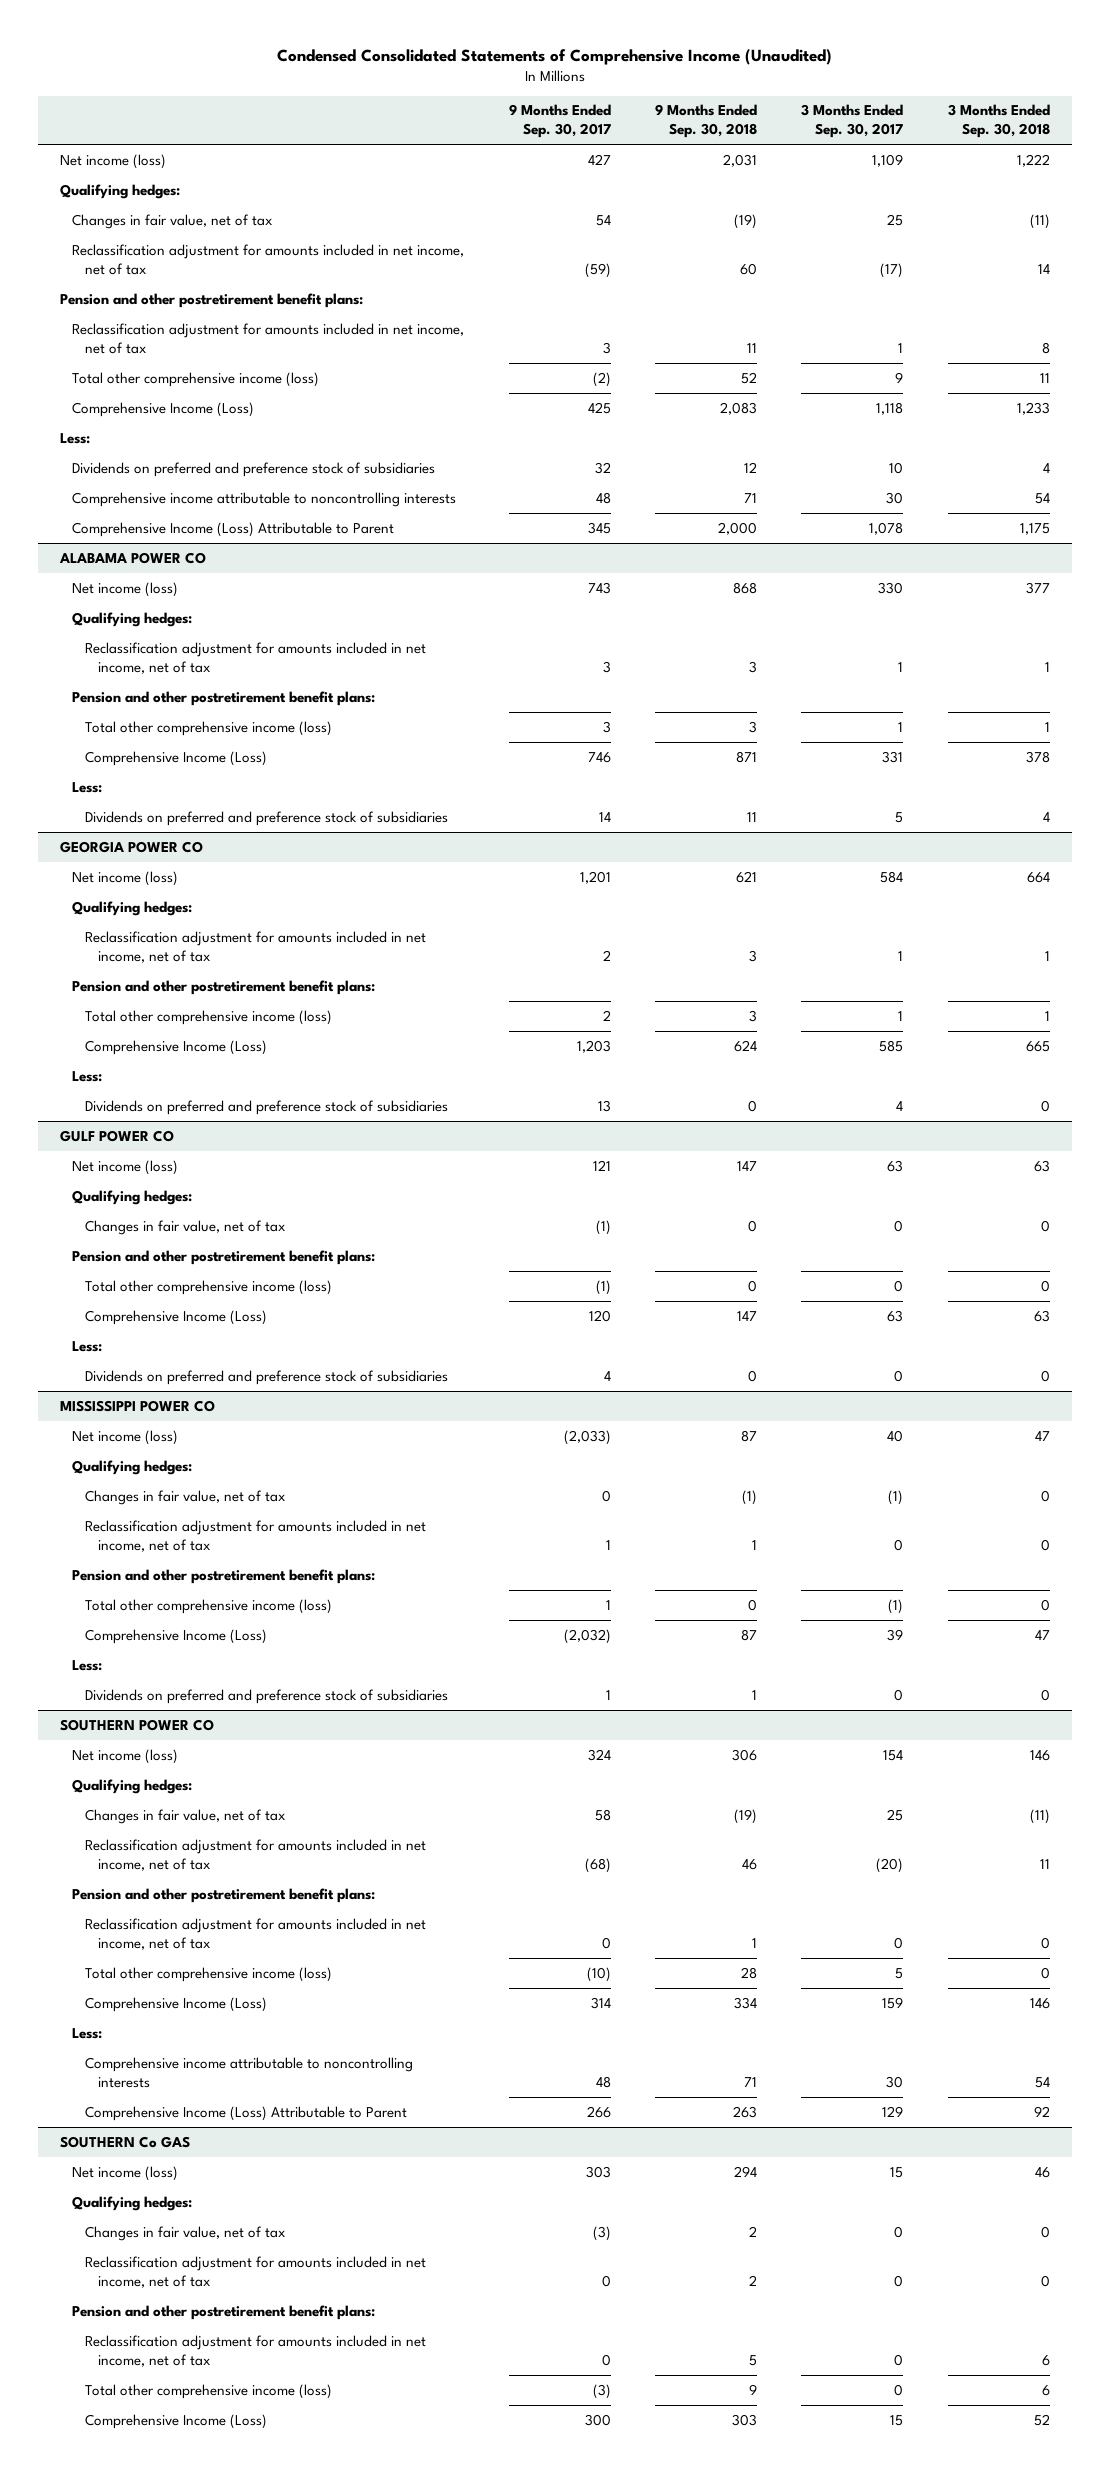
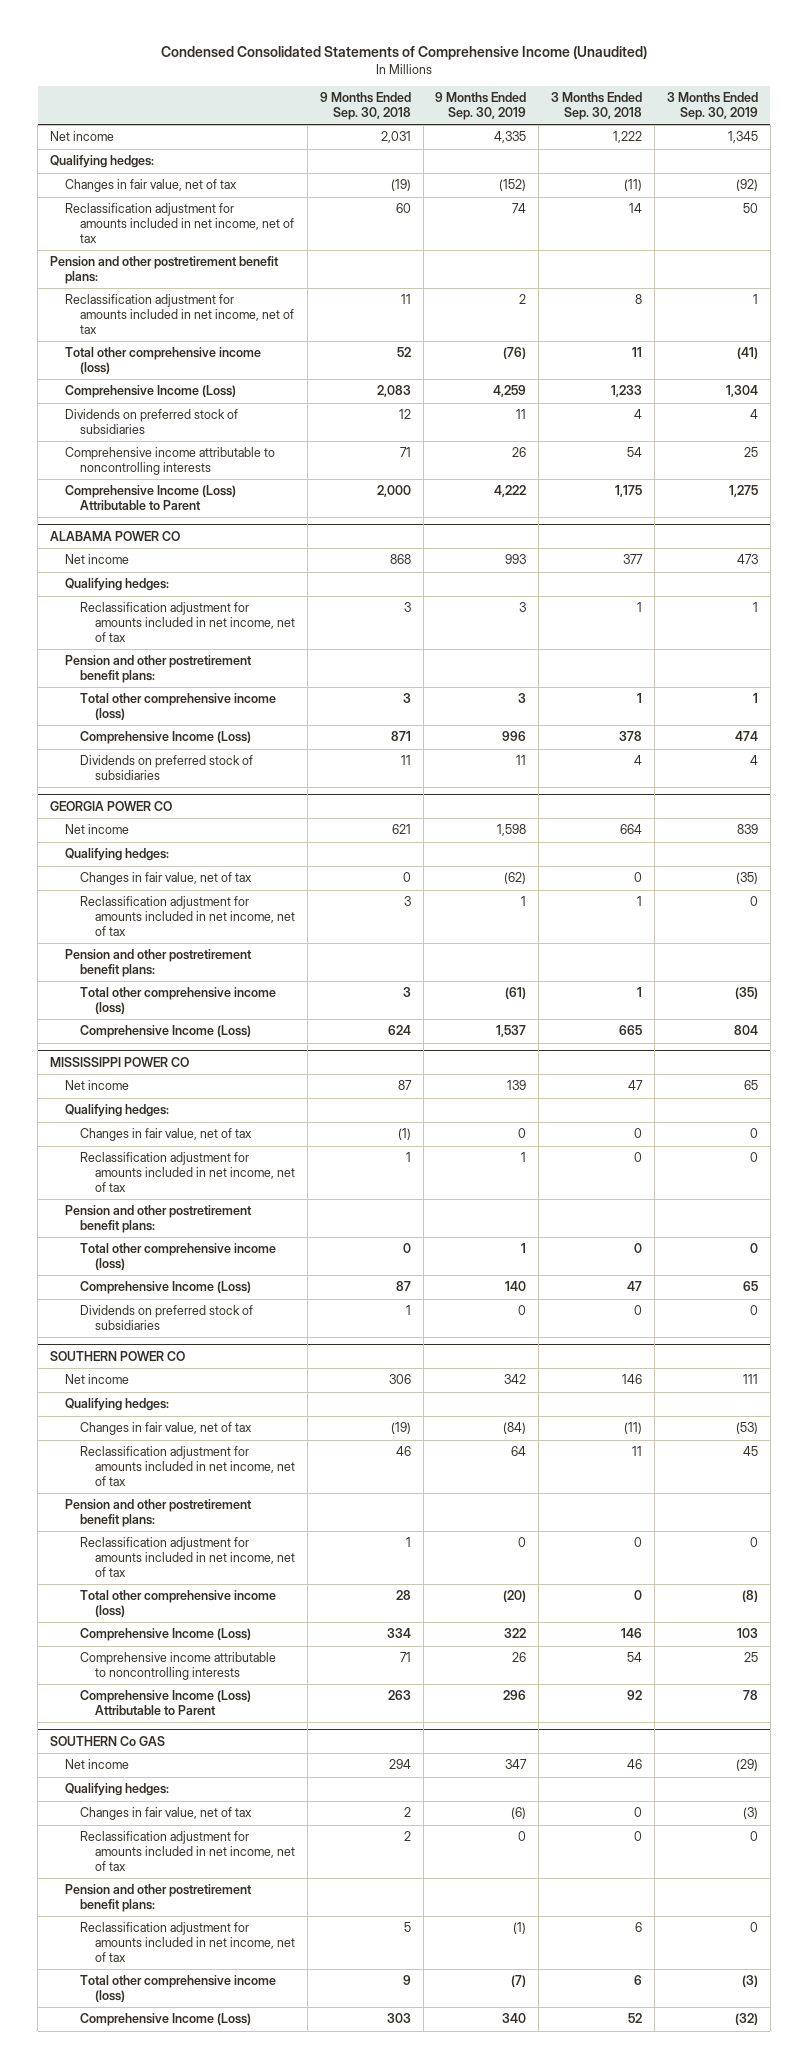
[508,104,611,139] 9 Months Ended Sep. 30, 2017 -> none
[801,104,904,139] 3 Months Ended Sep. 30, 2017 -> none
none -> [435,92,527,120] 9 Months Ended Sep. 30, 2019
none -> [666,92,758,120] 3 Months Ended Sep. 30, 2019
[59,153,166,169] Net income (loss) -> [50,131,115,142] Net income
[59,432,90,444] Less: -> none
[72,461,436,477] Dividends on preferred and preference stock of subsidiaries -> [65,409,239,434] Dividends on preferred stock of subsidiaries
[72,581,179,597] Net income (loss) -> [65,554,130,565] Net income
[72,781,103,793] Less: -> none
[84,810,448,826] Dividends on preferred and preference stock of subsidiaries -> [80,755,254,780] Dividends on preferred stock of subsidiaries
[72,870,179,886] Net income (loss) -> [65,824,130,835] Net income
none -> [80,872,253,886] Changes in fair value, net of tax
[72,1070,103,1082] Less: -> none
[84,1099,448,1115] Dividends on preferred and preference stock of subsidiaries -> none
[59,1129,174,1142] GULF POWER CO -> none
[72,1159,179,1175] Net income (loss) -> none
[72,1189,193,1205] Qualifying hedges: -> none
[84,1219,286,1235] Changes in fair value, net of tax -> none
[72,1249,376,1265] Pension and other postretirement benefit plans: -> none
[84,1279,332,1295] Total other comprehensive income (loss) -> none
[84,1309,267,1325] Comprehensive Income (Loss) -> none
[72,1340,103,1352] Less: -> none
[84,1369,448,1385] Dividends on preferred and preference stock of subsidiaries -> none
[72,1429,179,1445] Net income (loss) -> [65,1080,130,1091] Net income
[72,1659,103,1671] Less: -> none
[84,1688,448,1704] Dividends on preferred and preference stock of subsidiaries -> [80,1305,254,1330] Dividends on preferred stock of subsidiaries
[72,1748,179,1764] Net income (loss) -> [65,1374,130,1385] Net income
[72,2027,103,2039] Less: -> none
[72,2165,179,2181] Net income (loss) -> [65,1759,130,1770] Net income

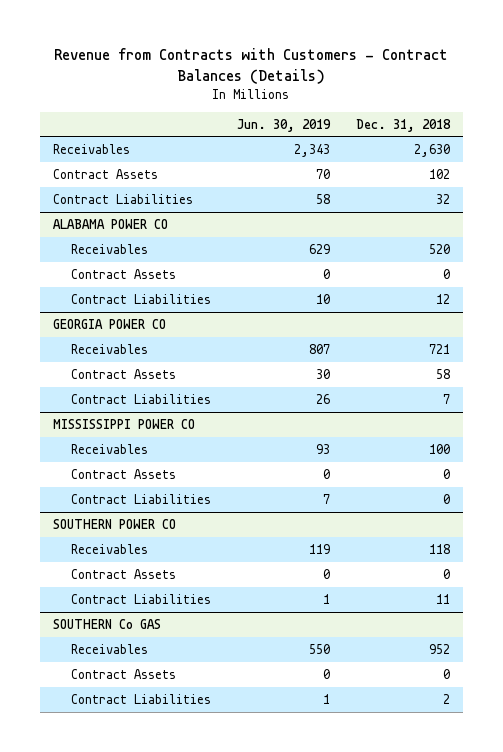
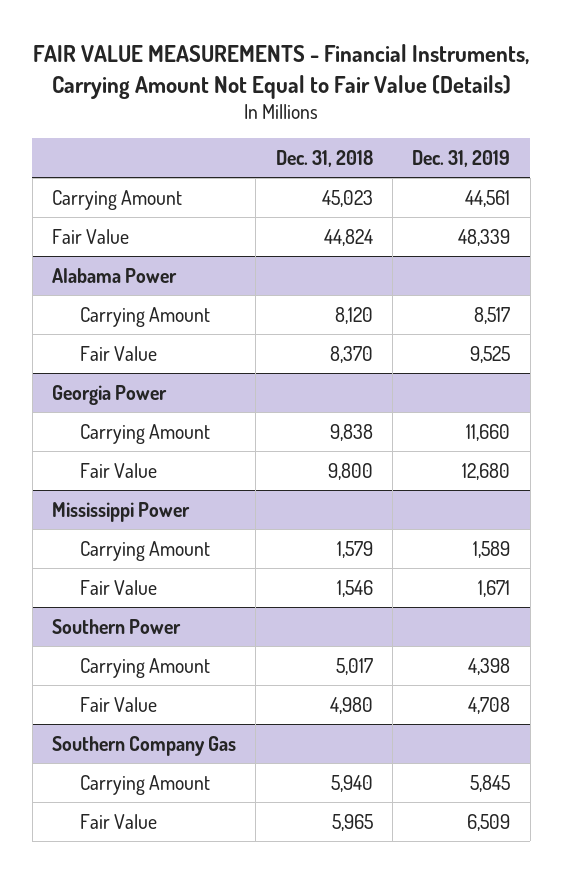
[54,48,449,84] Revenue from Contracts with Customers - Contract Balances (Details) -> [33,44,530,99] FAIR VALUE MEASUREMENTS - Financial Instruments, Carrying Amount Not Equal to Fair Value (Details)
[237,118,332,132] Jun. 30, 2019 -> none
none -> [412,149,511,167] Dec. 31, 2019
[52,143,130,154] Receivables -> none
[52,168,158,179] Contract Assets -> none
[52,193,193,204] Contract Liabilities -> none
[71,243,149,254] Receivables -> none
[71,268,177,279] Contract Assets -> none
[71,293,212,304] Contract Liabilities -> none
[71,343,149,354] Receivables -> none
[71,368,177,379] Contract Assets -> none
[71,393,212,404] Contract Liabilities -> none
[71,443,149,454] Receivables -> none
[71,468,177,479] Contract Assets -> none
[71,493,212,504] Contract Liabilities -> none
[71,543,149,554] Receivables -> none
[71,568,177,579] Contract Assets -> none
[71,593,212,604] Contract Liabilities -> none
[71,643,149,654] Receivables -> none
[71,668,177,679] Contract Assets -> none
[71,693,212,704] Contract Liabilities -> none
none -> [52,189,183,210] Carrying Amount
none -> [52,228,130,244] Fair Value
[52,218,168,229] ALABAMA POWER CO -> [52,267,178,283] Alabama Power
none -> [80,306,211,327] Carrying Amount
none -> [80,345,158,361] Fair Value
[52,318,166,329] GEORGIA POWER CO -> [52,384,168,405] Georgia Power
none -> [80,423,211,444] Carrying Amount
none -> [80,462,158,478] Fair Value
[52,418,195,429] MISSISSIPPI POWER CO -> [52,501,191,522] Mississippi Power
none -> [80,540,211,561] Carrying Amount
none -> [80,579,158,595] Fair Value
[52,518,176,529] SOUTHERN POWER CO -> [52,618,182,634] Southern Power
none -> [80,657,211,678] Carrying Amount
none -> [80,696,158,712] Fair Value
[52,618,161,629] SOUTHERN Co GAS -> [52,735,237,756] Southern Company Gas
none -> [80,774,211,795] Carrying Amount
none -> [80,813,158,829] Fair Value

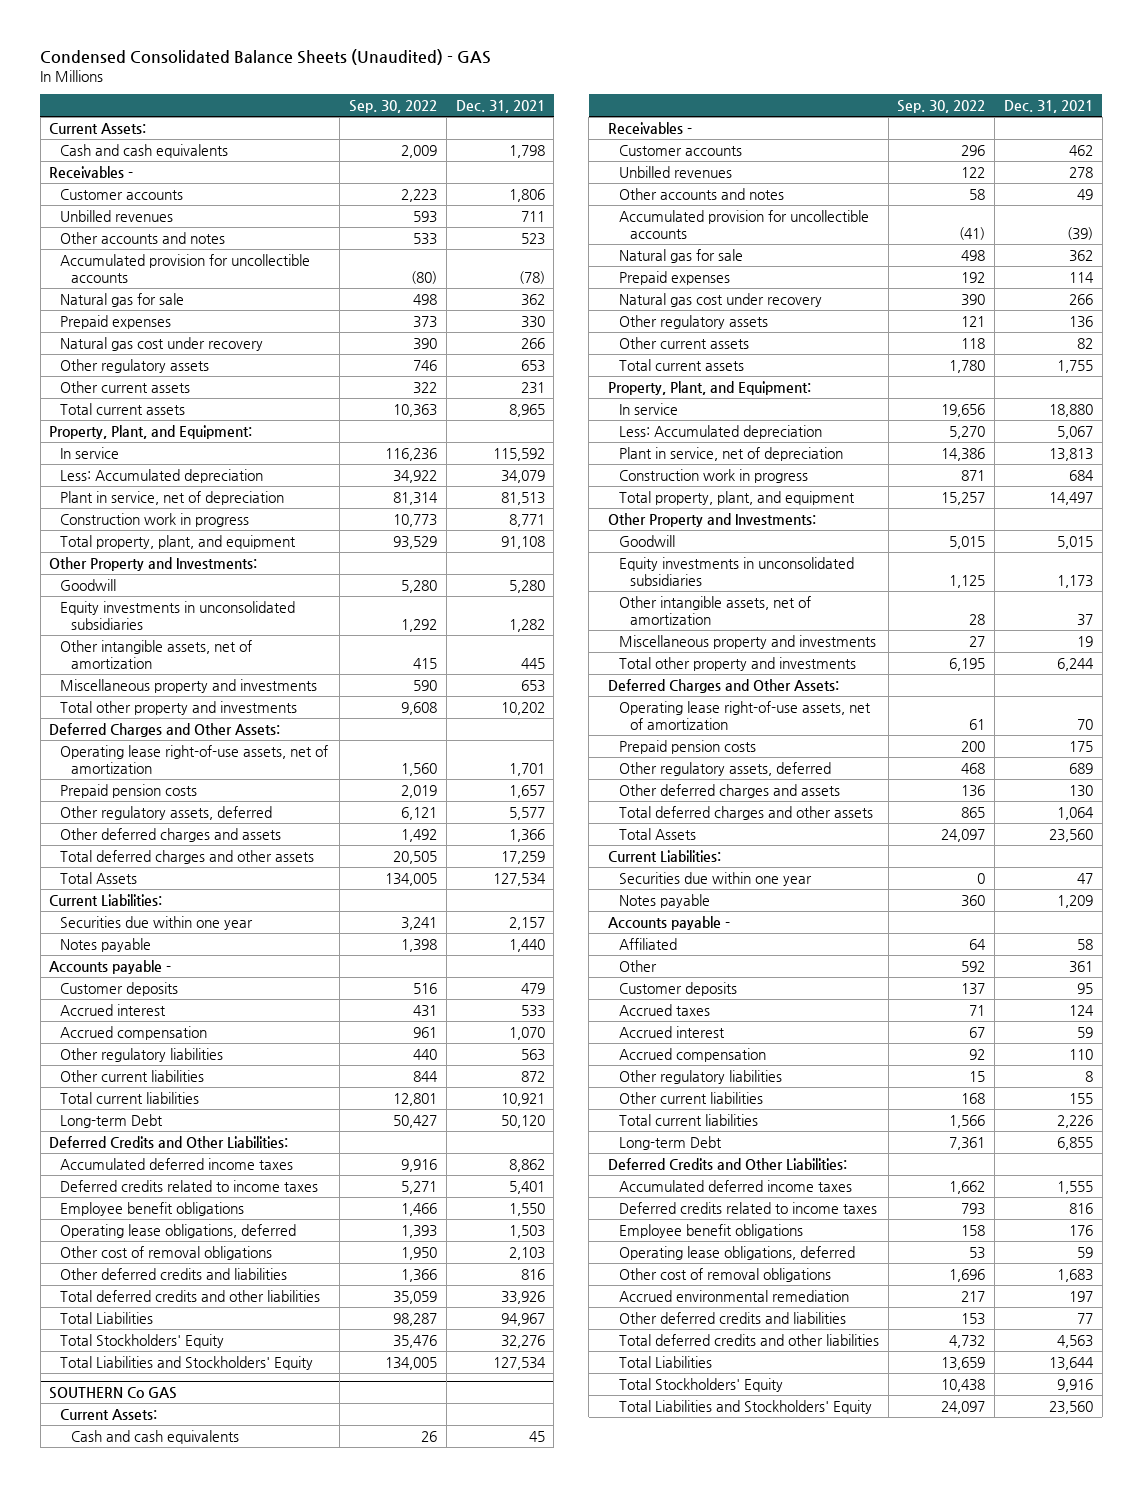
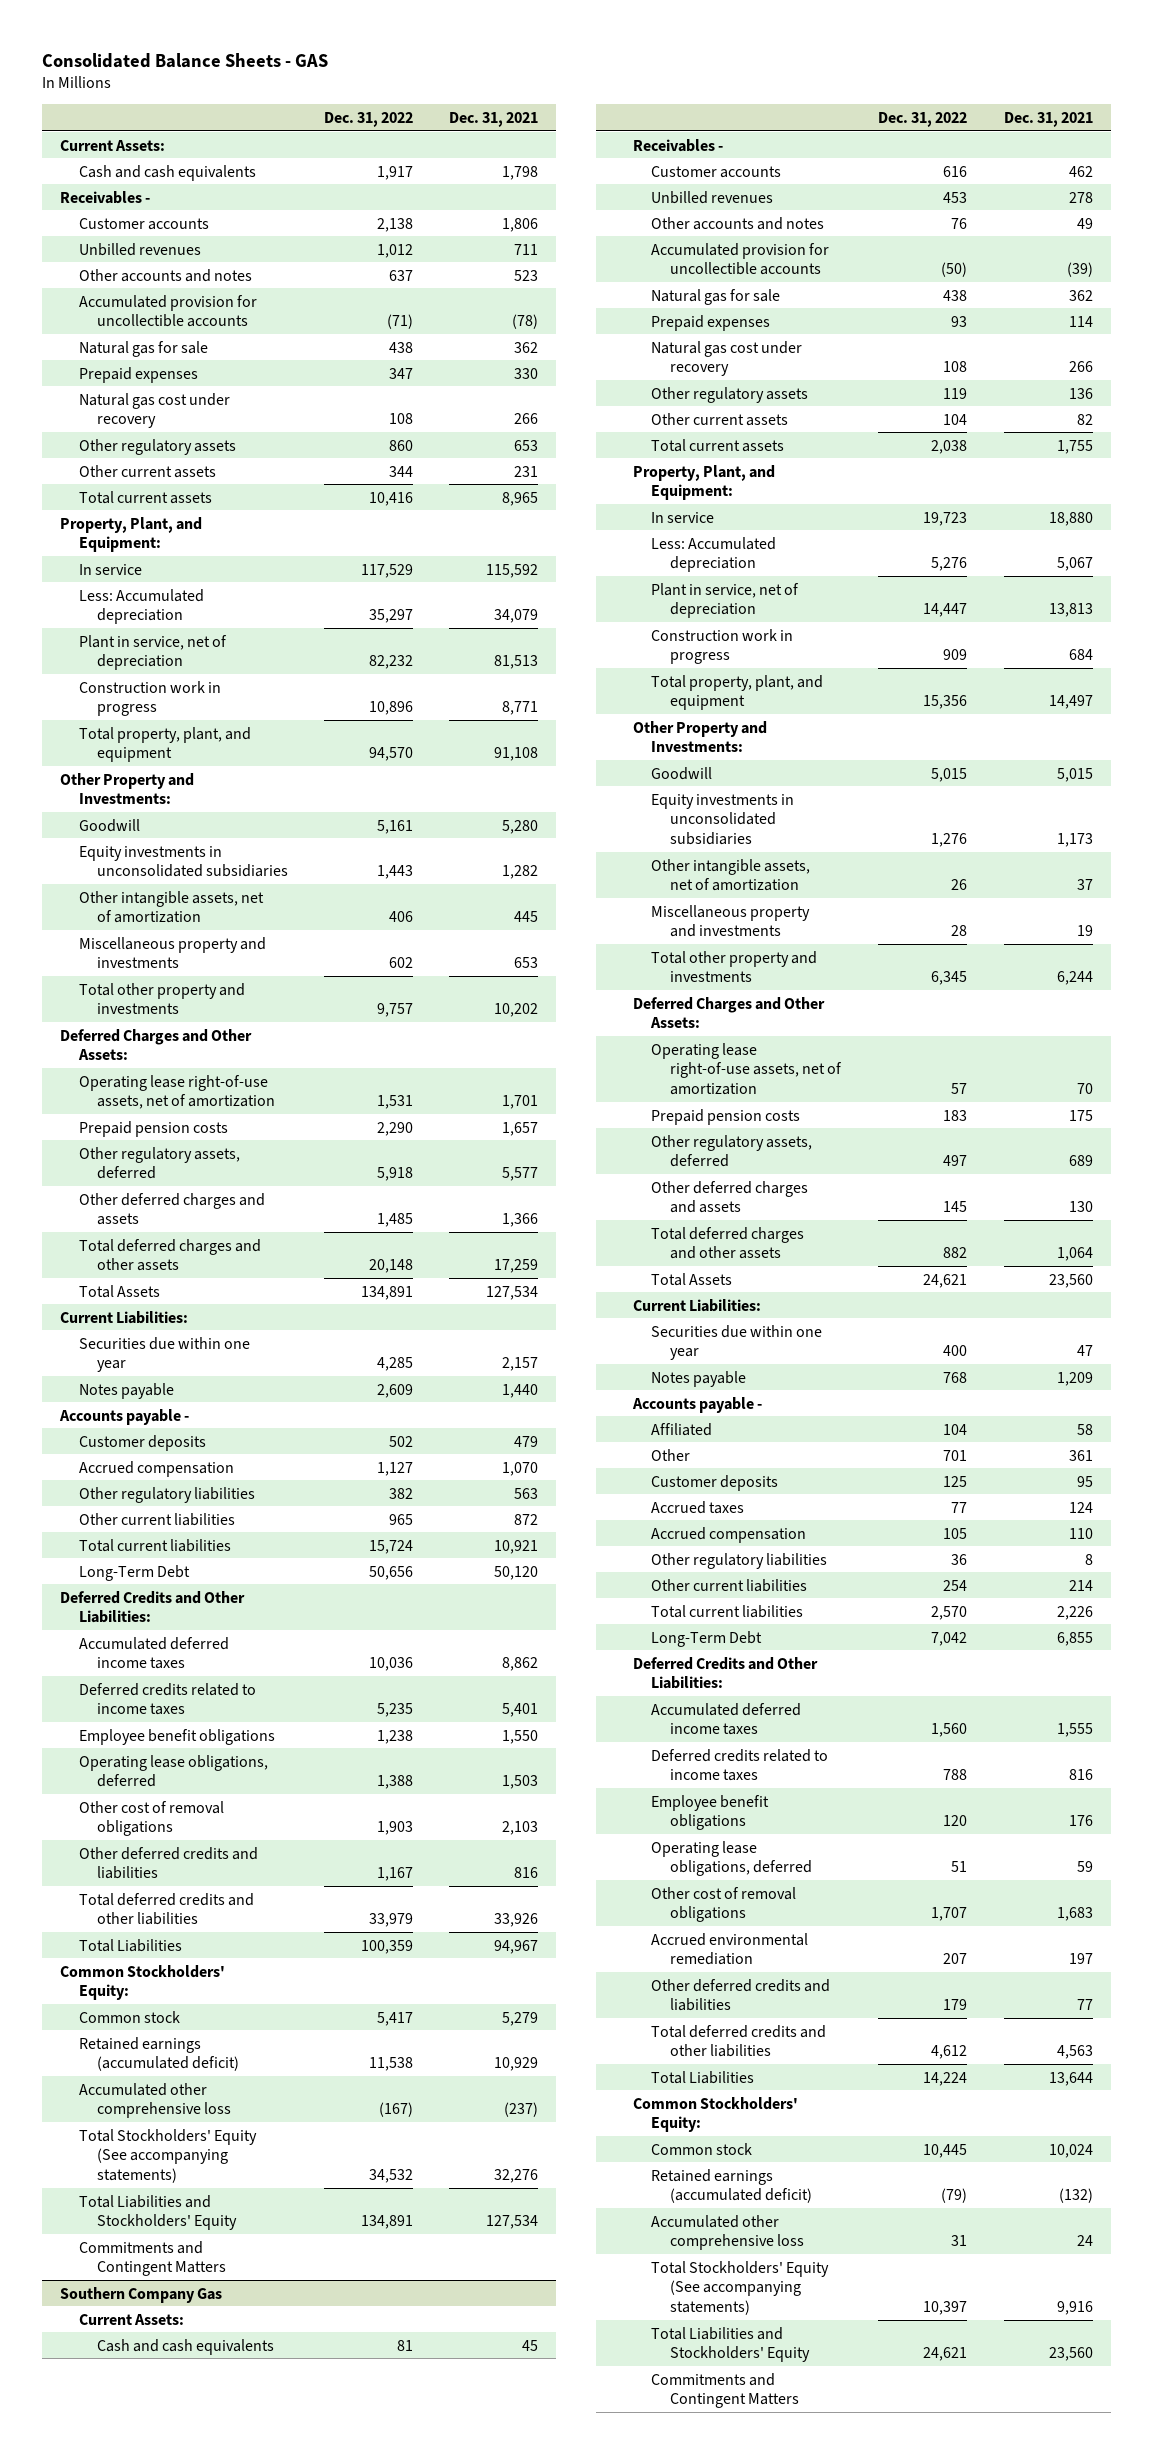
[40,48,492,65] Condensed Consolidated Balance Sheets (Unaudited) - GAS -> [41,52,328,68] Consolidated Balance Sheets - GAS
[349,100,438,114] Sep. 30, 2022 -> none
none -> [324,111,414,127] Dec. 31, 2022
[60,1003,167,1016] Accrued interest -> none
[60,1113,164,1128] Long-term Debt -> [78,1564,190,1581] Long-Term Debt
none -> [60,1964,226,2001] Common Stockholders' Equity:
none -> [78,2010,180,2023] Common stock
none -> [78,2036,240,2072] Retained earnings (accumulated deficit)
none -> [78,2082,232,2119] Accumulated other comprehensive loss
[60,1333,225,1348] Total Stockholders' Equity -> [78,2128,257,2184] Total Stockholders' Equity (See accompanying statements)
none -> [78,2240,227,2277] Commitments and Contingent Matters
[49,1387,178,1400] SOUTHERN Co GAS -> [60,2286,223,2303] Southern Company Gas
[619,1025,726,1038] Accrued interest -> none
[1068,1092,1093,1104] 155 -> [1068,1579,1093,1591] 214
[619,1135,723,1150] Long-term Debt -> [651,1630,763,1647] Long-Term Debt
none -> [632,2096,798,2133] Common Stockholders' Equity:
none -> [651,2142,753,2155] Common stock
none -> [651,2168,812,2204] Retained earnings (accumulated deficit)
none -> [651,2214,804,2251] Accumulated other comprehensive loss
[619,1377,784,1392] Total Stockholders' Equity -> [651,2260,830,2316] Total Stockholders' Equity (See accompanying statements)
none -> [651,2372,799,2409] Commitments and Contingent Matters

